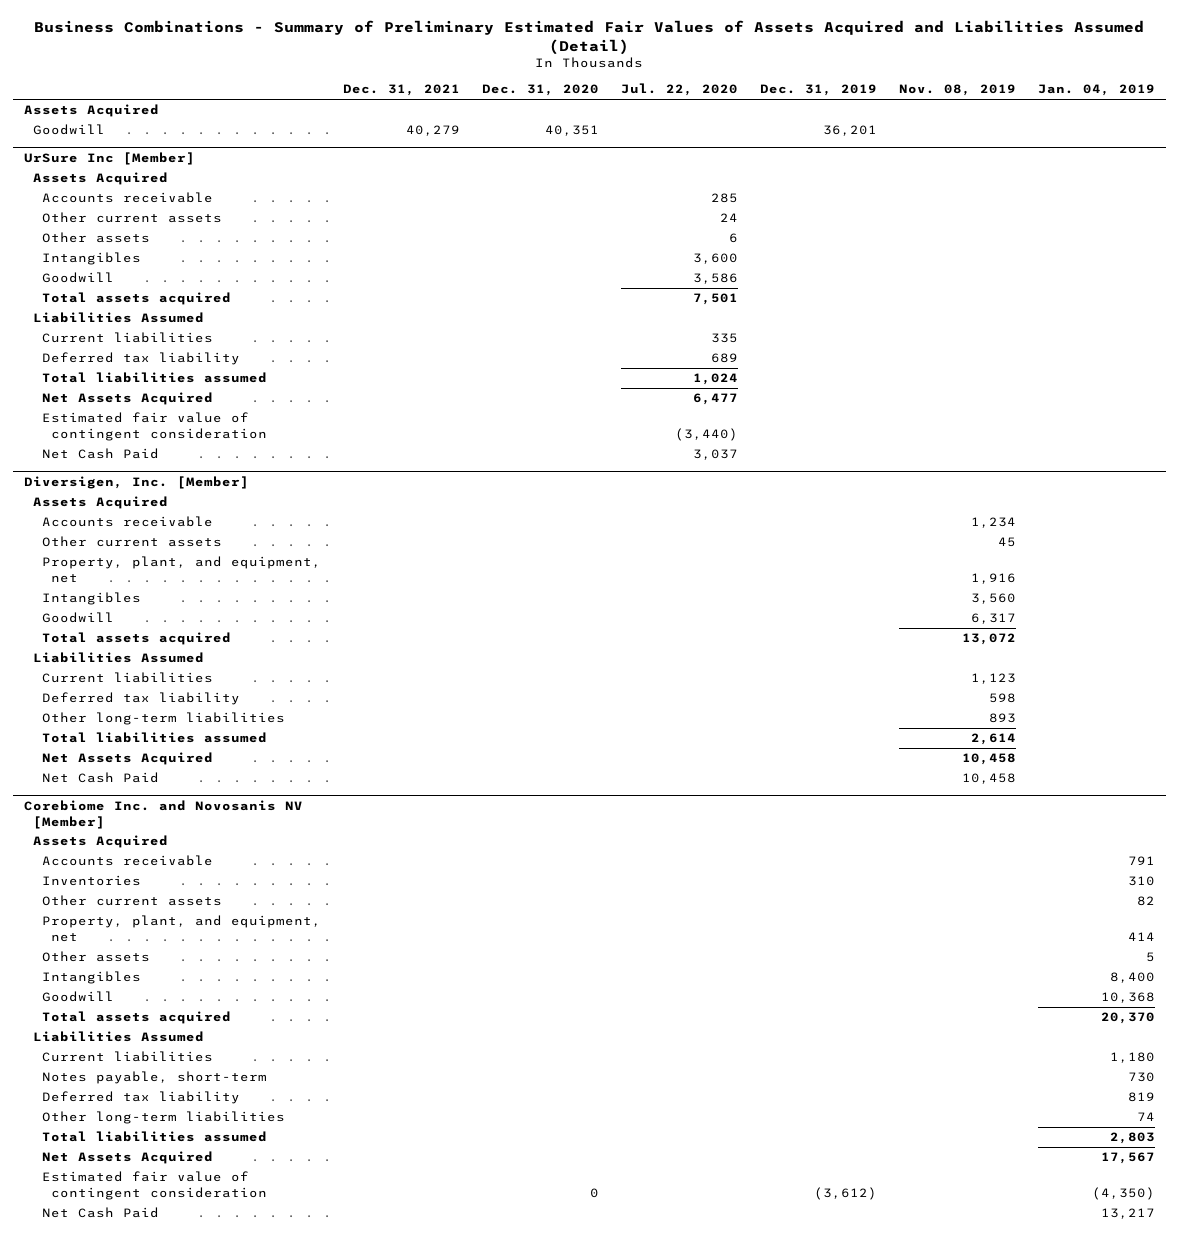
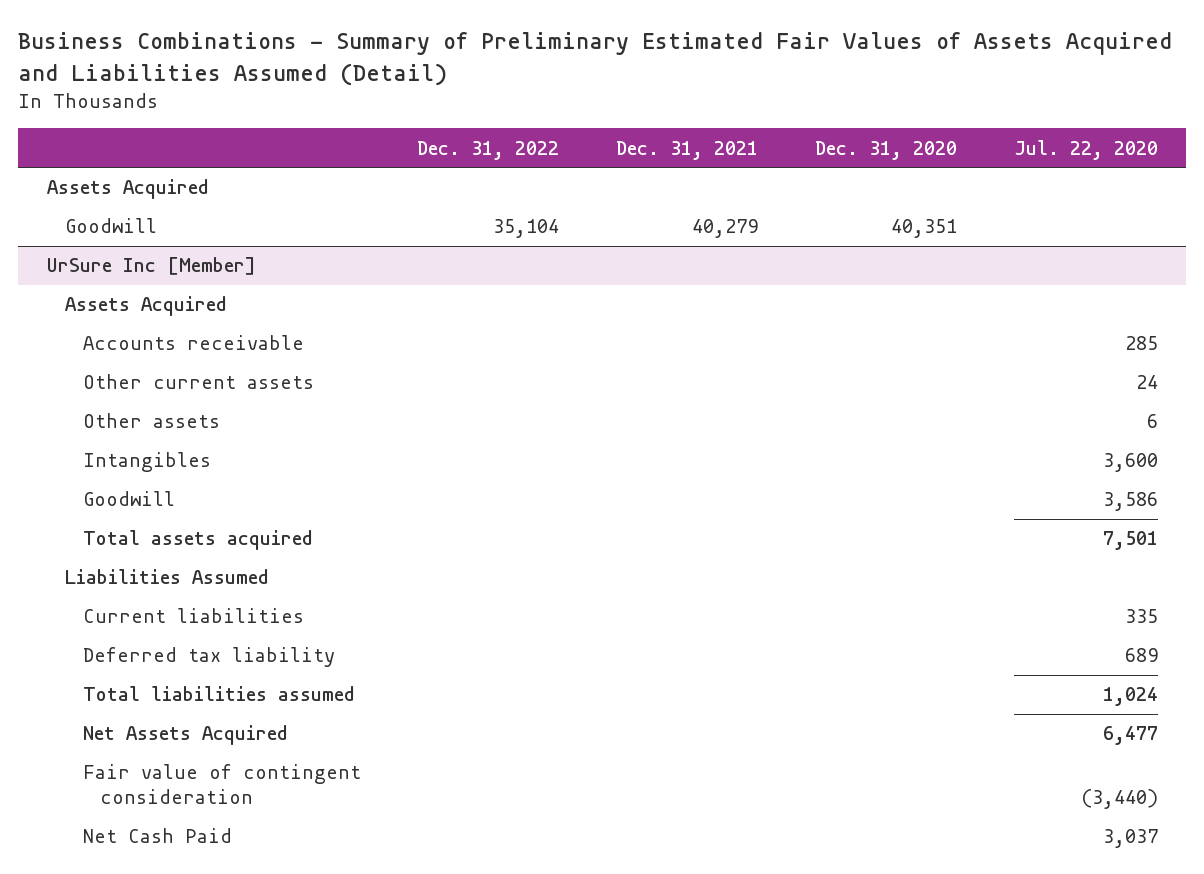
[759,84,877,97] Dec. 31, 2019 -> none
[898,84,1016,97] Nov. 08, 2019 -> none
[1037,84,1155,97] Jan. 04, 2019 -> none
none -> [417,140,560,160] Dec. 31, 2022
[42,412,268,441] Estimated fair value of contingent consideration -> [82,764,361,804] Fair value of contingent consideration
[24,476,250,490] Diversigen, Inc. [Member] -> none
[33,496,169,510] Assets Acquired -> none
[42,516,214,528] Accounts receivable -> none
[42,536,223,548] Other current assets -> none
[42,556,322,583] Property, plant, and equipment, net -> none
[42,592,142,606] Intangibles -> none
[42,612,115,624] Goodwill -> none
[42,632,232,646] Total assets acquired -> none
[33,652,205,664] Liabilities Assumed -> none
[42,672,214,684] Current liabilities -> none
[42,692,241,706] Deferred tax liability -> none
[42,712,286,726] Other long-term liabilities -> none
[42,732,268,744] Total liabilities assumed -> none
[42,752,214,766] Net Assets Acquired -> none
[42,772,160,784] Net Cash Paid -> none
[24,800,304,829] Corebiome Inc. and Novosanis NV [Member] -> none
[33,835,169,849] Assets Acquired -> none
[42,855,214,867] Accounts receivable -> none
[42,875,142,887] Inventories -> none
[42,895,223,907] Other current assets -> none
[42,915,322,942] Property, plant, and equipment, net -> none
[42,951,151,963] Other assets -> none
[42,971,142,985] Intangibles -> none
[42,991,115,1003] Goodwill -> none
[42,1011,232,1025] Total assets acquired -> none
[33,1031,205,1043] Liabilities Assumed -> none
[42,1051,214,1063] Current liabilities -> none
[42,1071,268,1085] Notes payable, short-term -> none
[42,1091,241,1105] Deferred tax liability -> none
[42,1111,286,1125] Other long-term liabilities -> none
[42,1131,268,1143] Total liabilities assumed -> none
[42,1151,214,1165] Net Assets Acquired -> none
[42,1171,268,1200] Estimated fair value of contingent consideration -> none
[42,1207,160,1219] Net Cash Paid -> none

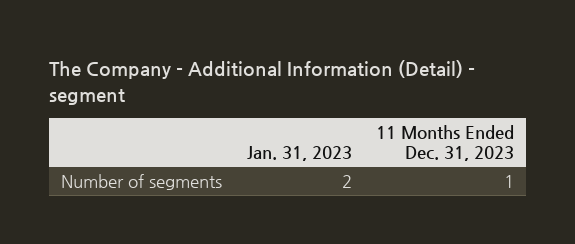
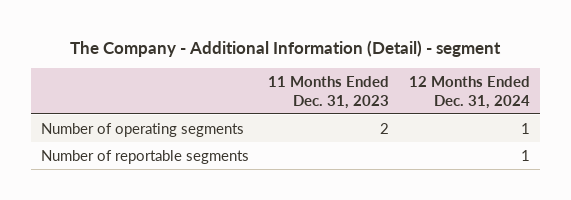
[246,146,352,162] Jan. 31, 2023 -> none
none -> [409,75,531,109] 12 Months Ended Dec. 31, 2024
[61,173,223,190] Number of segments -> [40,122,244,137] Number of operating segments
[503,174,514,188] 1 -> [380,122,390,134] 2
none -> [40,149,249,164] Number of reportable segments

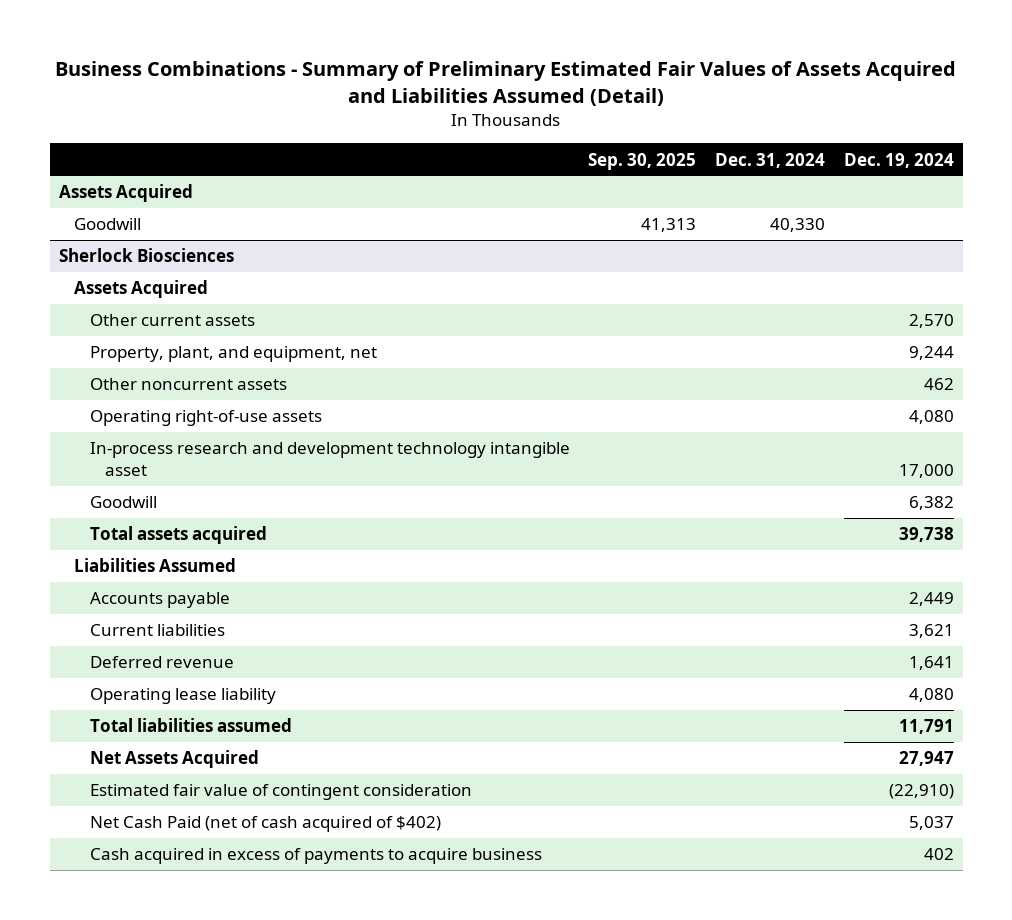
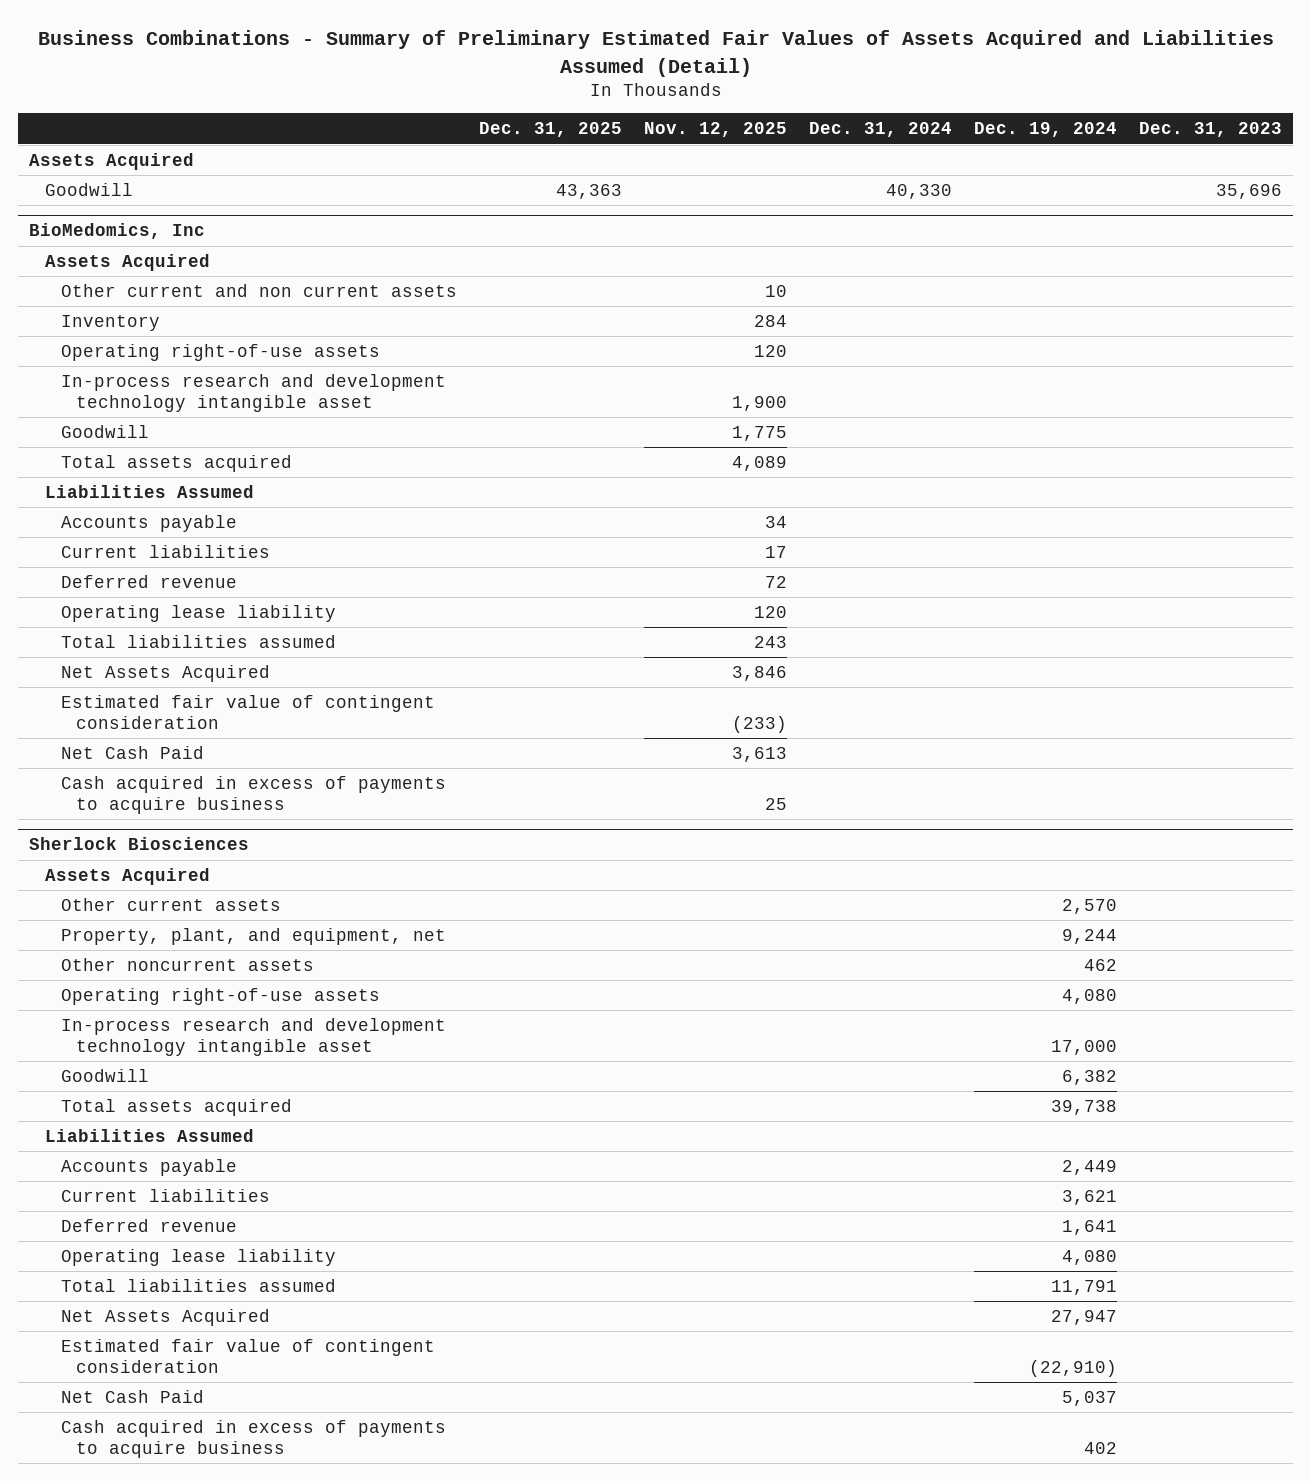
[588,152,697,170] Sep. 30, 2025 -> none
none -> [478,122,622,138] Dec. 31, 2025
none -> [643,122,787,138] Nov. 12, 2025
none -> [1138,122,1282,138] Dec. 31, 2023
none -> [29,223,206,240] BioMedomics, Inc
none -> [45,253,211,271] Assets Acquired
none -> [60,283,457,297] Other current and non current assets
none -> [60,314,160,331] Inventory
none -> [60,343,380,361] Operating right-of-use assets
none -> [60,373,446,412] In-process research and development technology intangible asset
none -> [60,424,149,438] Goodwill
none -> [60,454,292,472] Total assets acquired
none -> [45,484,255,498] Liabilities Assumed
none -> [60,514,237,532] Accounts payable
none -> [60,544,270,558] Current liabilities
none -> [60,574,237,588] Deferred revenue
none -> [60,604,336,622] Operating lease liability
none -> [60,634,336,648] Total liabilities assumed
none -> [60,664,270,682] Net Assets Acquired
none -> [60,694,435,729] Estimated fair value of contingent consideration
none -> [60,745,204,759] Net Cash Paid
none -> [60,775,446,814] Cash acquired in excess of payments to acquire business
[89,816,441,833] Net Cash Paid (net of cash acquired of $402) -> [60,1389,204,1403] Net Cash Paid

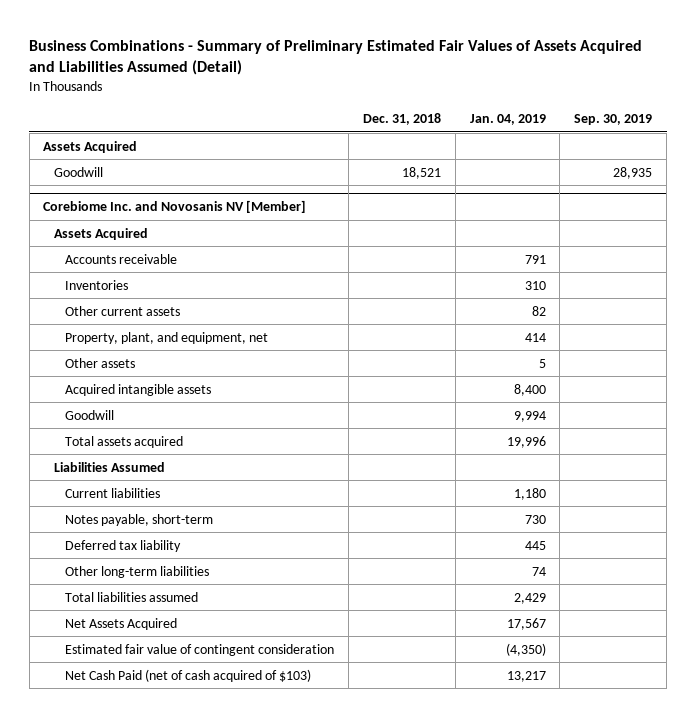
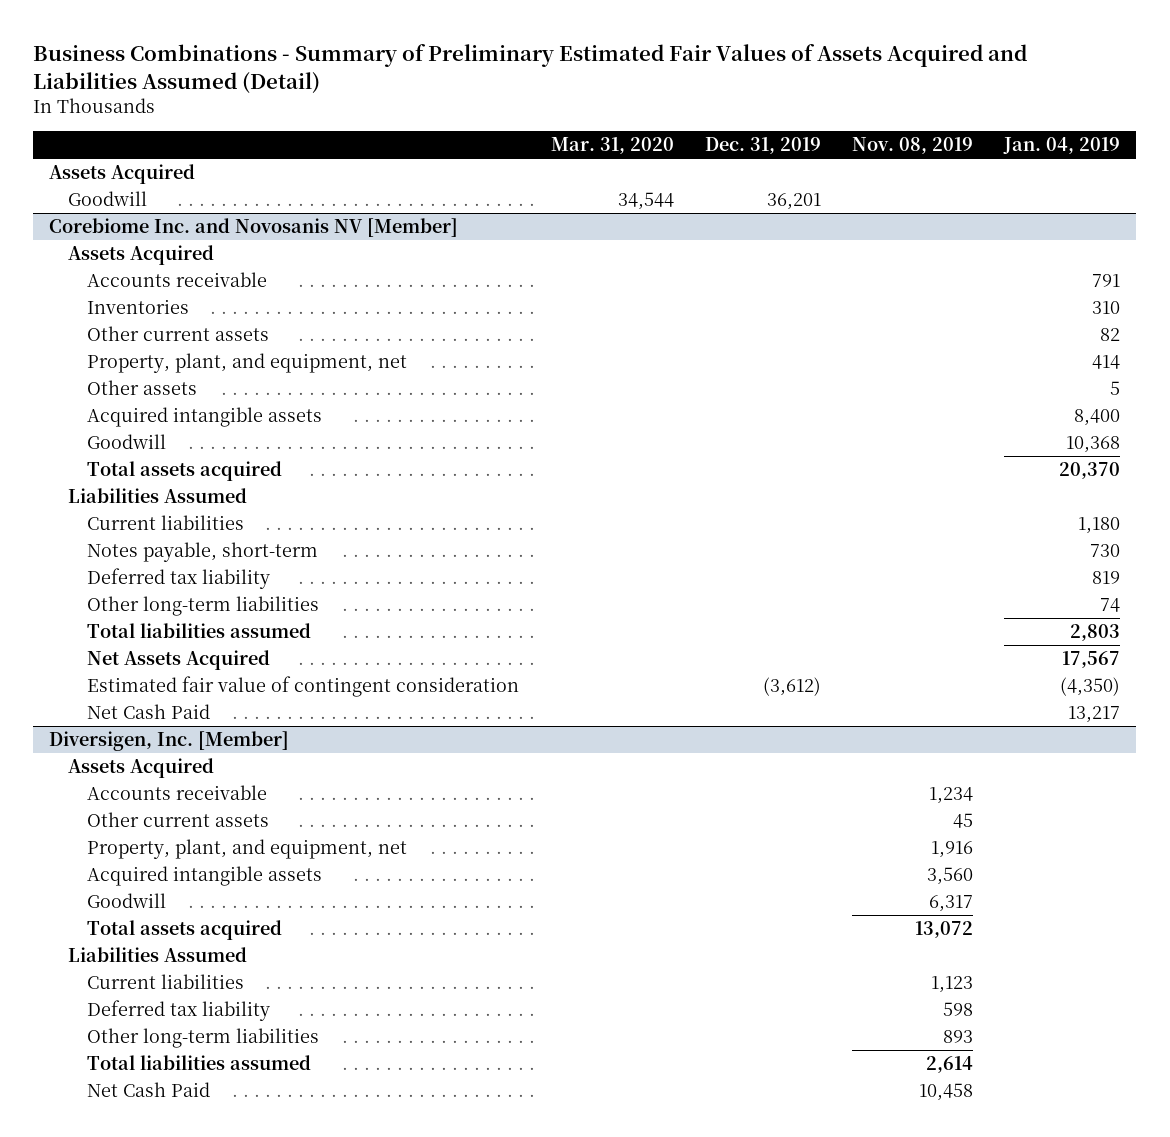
[362,112,441,125] Dec. 31, 2018 -> none
[574,113,653,125] Sep. 30, 2019 -> none
none -> [550,136,674,154] Mar. 31, 2020
none -> [704,136,821,154] Dec. 31, 2019
none -> [852,136,974,154] Nov. 08, 2019
[513,410,546,422] 9,994 -> [1066,436,1121,454] 10,368
[506,435,546,448] 19,996 -> [1059,462,1121,480] 20,370
[524,540,546,550] 445 -> [1092,571,1121,585] 819
[513,592,546,604] 2,429 -> [1070,624,1121,642] 2,803
[65,668,312,682] Net Cash Paid (net of cash acquired of $103) -> [87,704,211,720] Net Cash Paid
none -> [49,731,290,752] Diversigen, Inc. [Member]
none -> [68,758,215,779] Assets Acquired
none -> [87,785,268,801] Accounts receivable
none -> [87,812,270,828] Other current assets
none -> [87,839,408,860] Property, plant, and equipment, net
none -> [87,866,323,887] Acquired intangible assets
none -> [87,893,167,909] Goodwill
none -> [87,920,283,941] Total assets acquired
none -> [68,947,248,963] Liabilities Assumed
none -> [87,974,245,990] Current liabilities
none -> [87,1000,271,1022] Deferred tax liability
none -> [87,1028,320,1049] Other long-term liabilities
none -> [87,1055,312,1071] Total liabilities assumed
none -> [87,1082,211,1098] Net Cash Paid

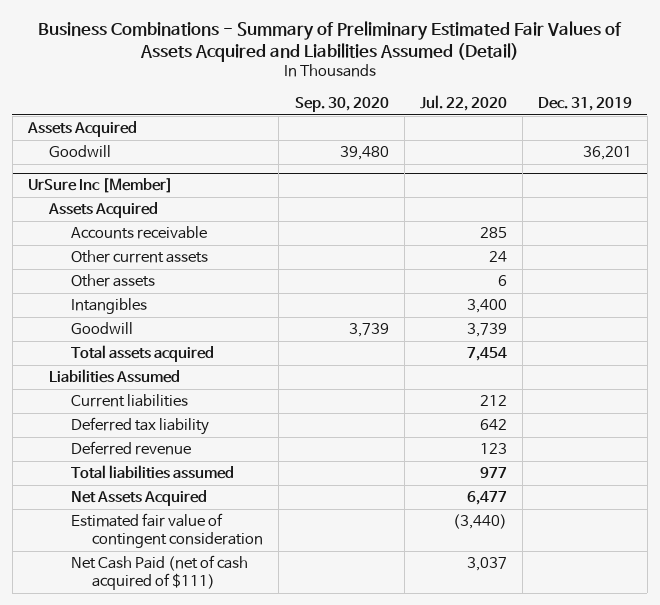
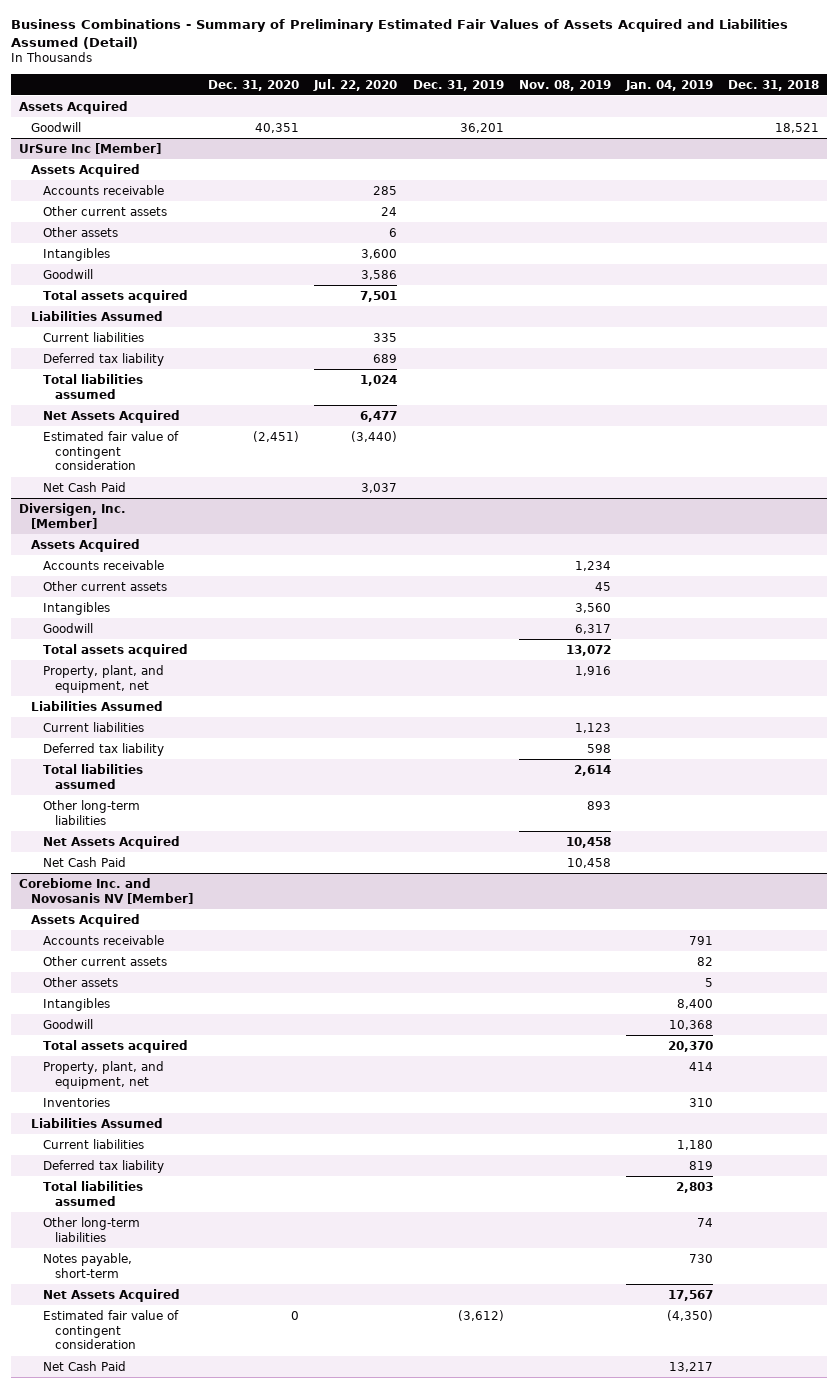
[294,96,389,112] Sep. 30, 2020 -> none
none -> [208,79,300,91] Dec. 31, 2020
none -> [518,79,611,91] Nov. 08, 2019
none -> [625,79,714,91] Jan. 04, 2019
none -> [728,79,820,91] Dec. 31, 2018
[466,299,507,314] 3,400 -> [361,248,398,259] 3,600
[466,323,507,338] 3,739 -> [361,269,398,280] 3,586
[466,347,507,362] 7,454 -> [360,290,398,302] 7,501
[70,441,191,456] Deferred revenue -> none
[479,395,507,407] 212 -> [373,332,398,342] 335
[479,419,507,431] 642 -> [373,353,398,363] 689
[479,467,507,479] 977 -> [360,374,398,386] 1,024
[70,555,248,591] Net Cash Paid (net of cash acquired of $111) -> [42,481,126,492] Net Cash Paid
none -> [18,502,126,529] Diversigen, Inc. [Member]
none -> [30,538,140,552] Assets Acquired
none -> [42,559,164,570] Accounts receivable
none -> [42,580,167,591] Other current assets
none -> [42,601,110,615] Intangibles
none -> [42,622,93,633] Goodwill
none -> [42,643,188,657] Total assets acquired
none -> [42,664,164,693] Property, plant, and equipment, net
none -> [30,700,163,711] Liabilities Assumed
none -> [42,721,144,732] Current liabilities
none -> [42,742,164,756] Deferred tax liability
none -> [42,763,143,789] Total liabilities assumed
none -> [42,799,140,825] Other long-term liabilities
none -> [42,835,180,849] Net Assets Acquired
none -> [42,856,126,867] Net Cash Paid
none -> [18,877,193,904] Corebiome Inc. and Novosanis NV [Member]
none -> [30,913,140,927] Assets Acquired
none -> [42,934,164,945] Accounts receivable
none -> [42,955,167,966] Other current assets
none -> [42,976,118,987] Other assets
none -> [42,997,110,1011] Intangibles
none -> [42,1018,93,1029] Goodwill
none -> [42,1039,188,1053] Total assets acquired
none -> [42,1060,164,1089] Property, plant, and equipment, net
none -> [42,1097,110,1107] Inventories
none -> [30,1117,163,1128] Liabilities Assumed
none -> [42,1138,144,1149] Current liabilities
none -> [42,1159,164,1173] Deferred tax liability
none -> [42,1180,143,1206] Total liabilities assumed
none -> [42,1216,140,1242] Other long-term liabilities
none -> [42,1252,132,1278] Notes payable, short-term
none -> [42,1288,180,1302] Net Assets Acquired
none -> [42,1309,179,1350] Estimated fair value of contingent consideration
none -> [42,1360,126,1371] Net Cash Paid

